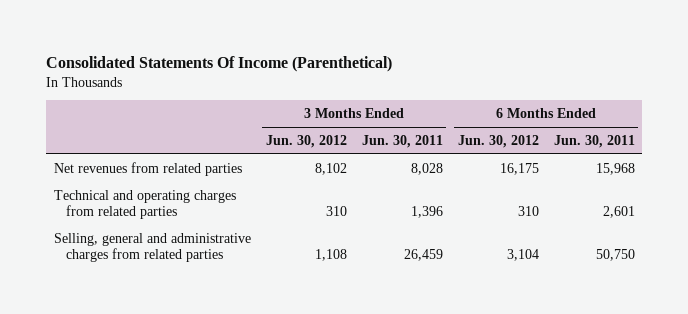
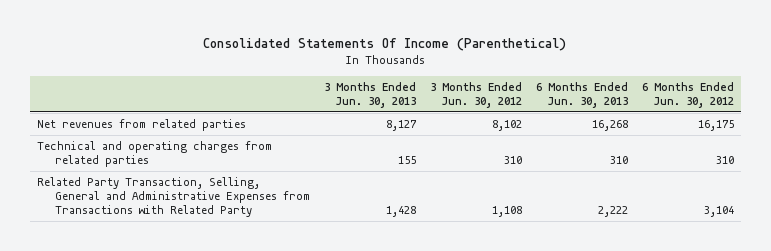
[361,134,443,148] Jun. 30, 2011 -> none
[553,134,635,148] Jun. 30, 2011 -> none
none -> [324,81,417,108] 3 Months Ended Jun. 30, 2013
none -> [536,81,629,108] 6 Months Ended Jun. 30, 2013
[53,232,251,263] Selling, general and administrative charges from related parties -> [36,177,311,217] Related Party Transaction, Selling, General and Administrative Expenses from Transactions with Related Party

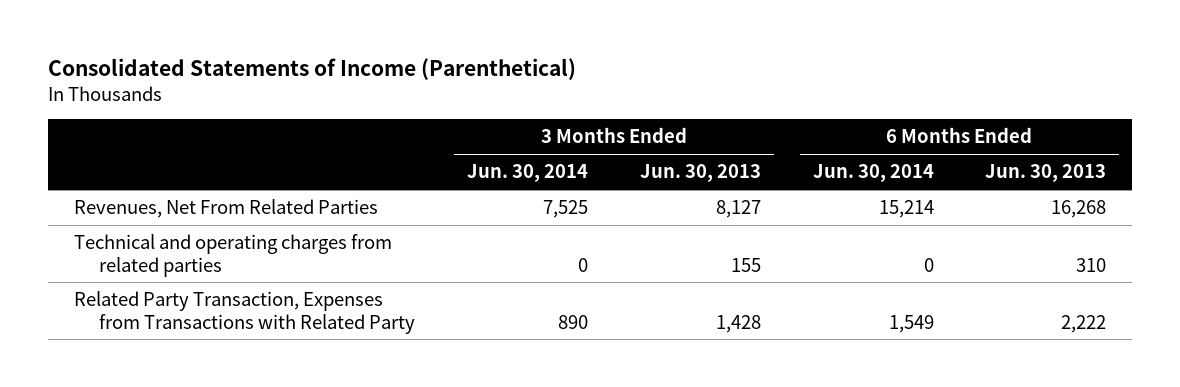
[203,38,567,52] Consolidated Statements Of Income (Parenthetical) -> [47,58,576,81] Consolidated Statements of Income (Parenthetical)
[430,81,523,108] 3 Months Ended Jun. 30, 2012 -> none
[641,81,734,108] 6 Months Ended Jun. 30, 2012 -> none
none -> [466,164,588,183] Jun. 30, 2014
none -> [812,164,934,183] Jun. 30, 2014
[36,119,246,132] Net revenues from related parties -> [73,199,378,219] Revenues, Net From Related Parties
[36,177,311,217] Related Party Transaction, Selling, General and Administrative Expenses from Transactions with Related Party -> [73,291,415,334] Related Party Transaction, Expenses from Transactions with Related Party

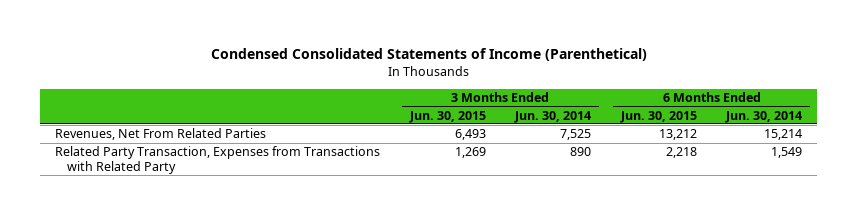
[47,58,576,81] Consolidated Statements of Income (Parenthetical) -> [210,48,647,62] Condensed Consolidated Statements of Income (Parenthetical)
[639,164,761,183] Jun. 30, 2013 -> none
[985,164,1107,183] Jun. 30, 2013 -> none
none -> [408,110,486,123] Jun. 30, 2015
none -> [619,110,697,123] Jun. 30, 2015
[73,234,392,277] Technical and operating charges from related parties -> none

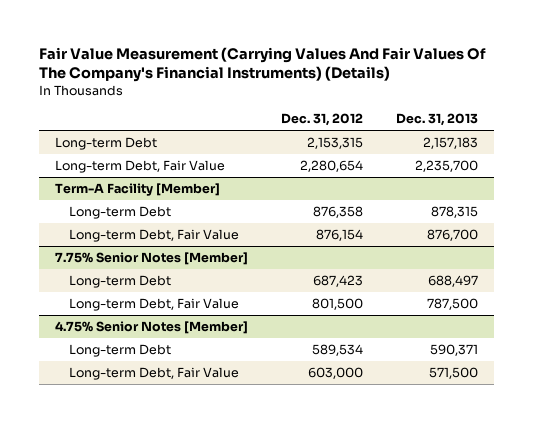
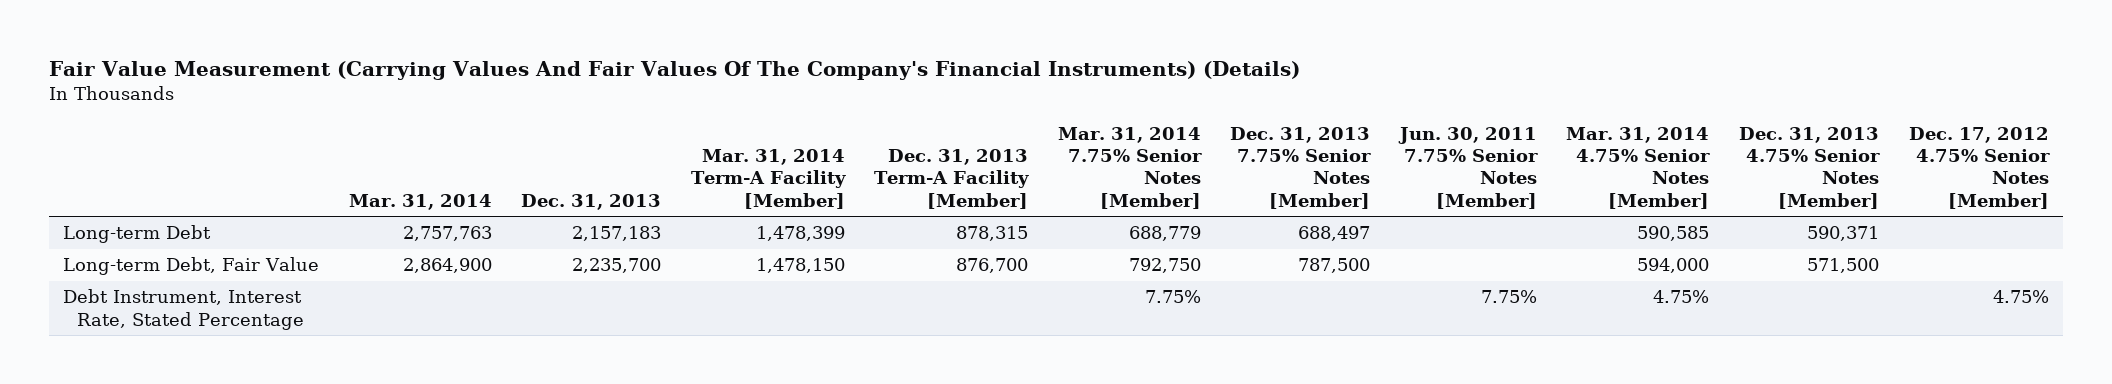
[281,113,364,127] Dec. 31, 2012 -> none
none -> [348,193,492,210] Mar. 31, 2014
none -> [690,148,846,209] Mar. 31, 2014 Term-A Facility [Member]
none -> [874,148,1030,209] Dec. 31, 2013 Term-A Facility [Member]
none -> [1057,126,1202,209] Mar. 31, 2014 7.75% Senior Notes [Member]
none -> [1230,126,1372,209] Dec. 31, 2013 7.75% Senior Notes [Member]
none -> [1397,126,1538,209] Jun. 30, 2011 7.75% Senior Notes [Member]
none -> [1566,126,1711,209] Mar. 31, 2014 4.75% Senior Notes [Member]
none -> [1738,126,1880,209] Dec. 31, 2013 4.75% Senior Notes [Member]
none -> [1908,126,2050,209] Dec. 17, 2012 4.75% Senior Notes [Member]
[55,183,221,197] Term-A Facility [Member] -> none
[68,206,171,220] Long-term Debt -> none
[68,229,239,243] Long-term Debt, Fair Value -> none
[55,252,249,266] 7.75% Senior Notes [Member] -> none
[68,275,171,289] Long-term Debt -> none
[68,298,239,312] Long-term Debt, Fair Value -> none
[55,321,249,335] 4.75% Senior Notes [Member] -> none
[68,344,171,358] Long-term Debt -> none
[68,367,239,381] Long-term Debt, Fair Value -> none
none -> [63,289,305,330] Debt Instrument, Interest Rate, Stated Percentage

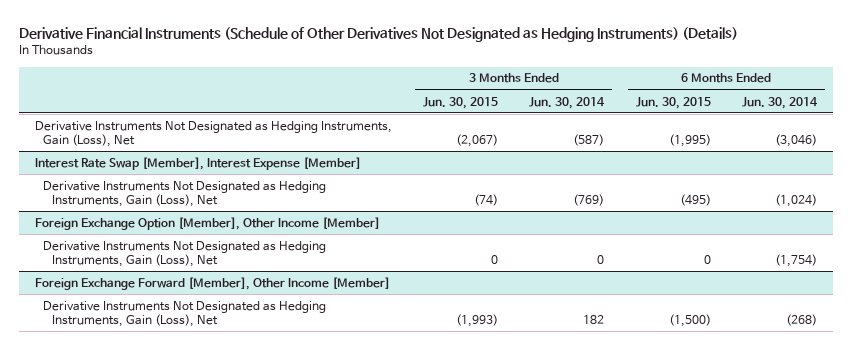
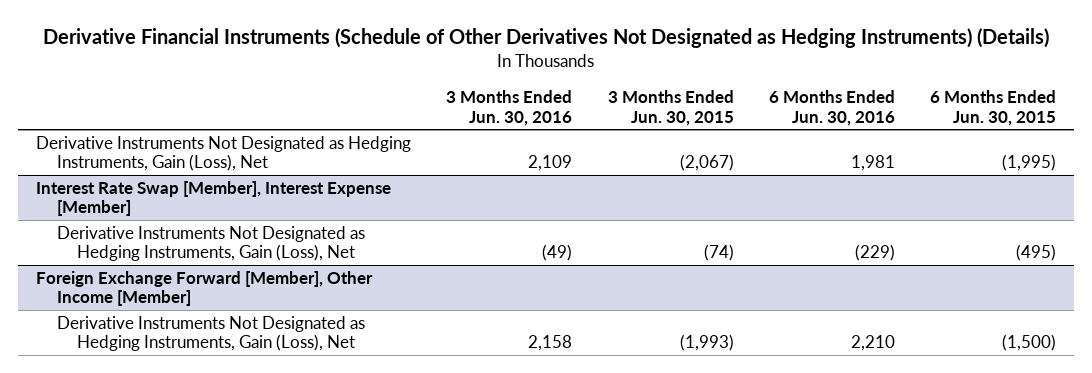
[529,96,606,109] Jun. 30, 2014 -> none
[741,96,818,109] Jun. 30, 2014 -> none
none -> [446,89,573,126] 3 Months Ended Jun. 30, 2016
none -> [768,89,895,126] 6 Months Ended Jun. 30, 2016
[34,216,380,230] Foreign Exchange Option [Member], Other Income [Member] -> none
[43,240,327,268] Derivative Instruments Not Designated as Hedging Instruments, Gain (Loss), Net -> none

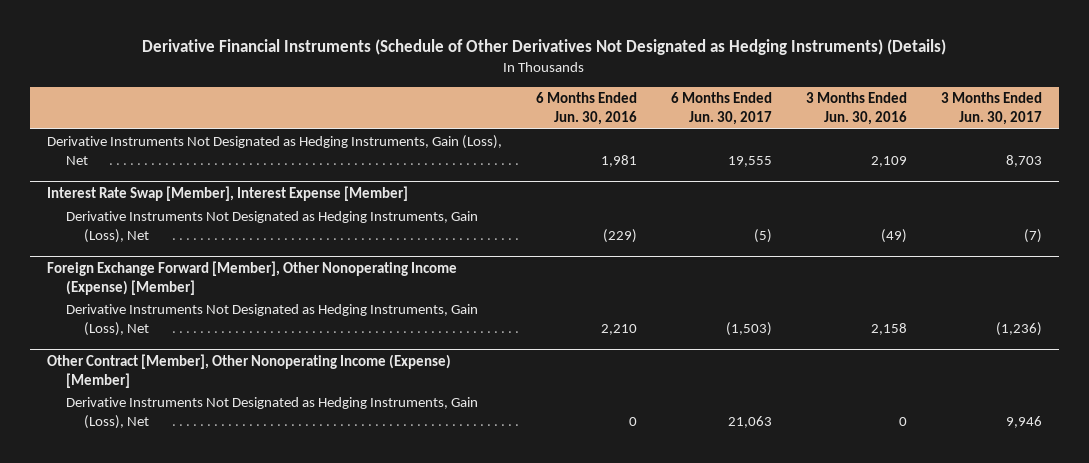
[607,89,734,126] 3 Months Ended Jun. 30, 2015 -> none
[930,89,1057,126] 6 Months Ended Jun. 30, 2015 -> none
none -> [670,91,772,125] 6 Months Ended Jun. 30, 2017
none -> [940,91,1042,125] 3 Months Ended Jun. 30, 2017
[35,270,373,307] Foreign Exchange Forward [Member], Other Income [Member] -> [46,260,457,295] Foreign Exchange Forward [Member], Other Nonoperating Income (Expense) [Member]
none -> [46,353,451,388] Other Contract [Member], Other Nonoperating Income (Expense) [Member]
none -> [65,397,478,430] Derivative Instruments Not Designated as Hedging Instruments, Gain (Loss), Net

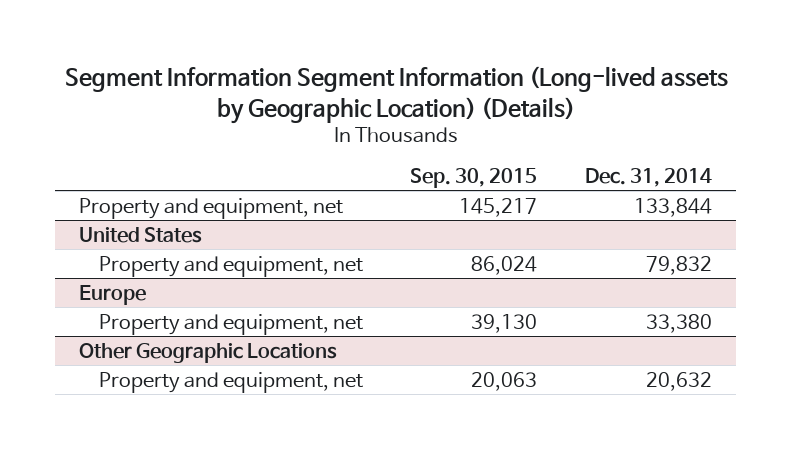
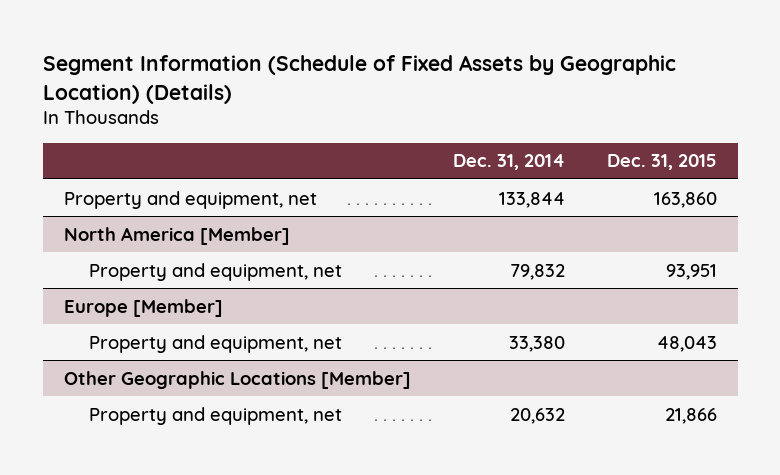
[64,66,728,124] Segment Information Segment Information (Long-lived assets by Geographic Location) (Details) -> [42,55,676,104] Segment Information (Schedule of Fixed Assets by Geographic Location) (Details)
[410,167,538,188] Sep. 30, 2015 -> none
none -> [606,154,717,171] Dec. 31, 2015
[79,226,203,243] United States -> [63,226,290,245] North America [Member]
[79,284,147,305] Europe -> [63,298,223,317] Europe [Member]
[79,342,338,363] Other Geographic Locations -> [63,370,411,389] Other Geographic Locations [Member]

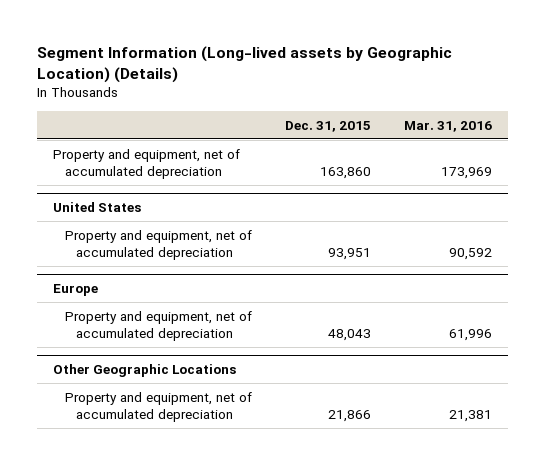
[42,55,676,104] Segment Information (Schedule of Fixed Assets by Geographic Location) (Details) -> [36,45,452,84] Segment Information (Long-lived assets by Geographic Location) (Details)
[452,154,565,171] Dec. 31, 2014 -> none
none -> [403,120,492,132] Mar. 31, 2016
[63,190,317,209] Property and equipment, net -> [53,148,241,179] Property and equipment, net of accumulated depreciation
[63,226,290,245] North America [Member] -> [53,202,142,213] United States
[88,262,342,281] Property and equipment, net -> [64,229,252,260] Property and equipment, net of accumulated depreciation
[63,298,223,317] Europe [Member] -> [53,284,99,297] Europe
[88,334,342,353] Property and equipment, net -> [64,310,252,341] Property and equipment, net of accumulated depreciation
[63,370,411,389] Other Geographic Locations [Member] -> [53,364,237,378] Other Geographic Locations
[88,406,342,425] Property and equipment, net -> [64,391,252,422] Property and equipment, net of accumulated depreciation

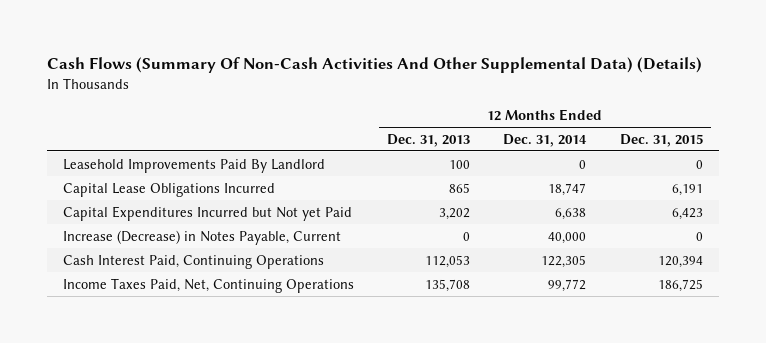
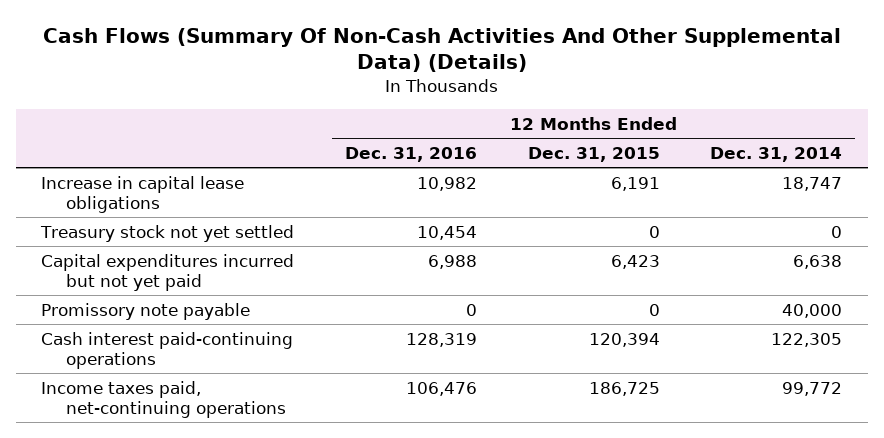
[387,133,471,147] Dec. 31, 2013 -> none
none -> [345,146,478,162] Dec. 31, 2016
[63,158,326,173] Leasehold Improvements Paid By Landlord -> none
[63,182,276,197] Capital Lease Obligations Incurred -> [41,175,245,213] Increase in capital lease obligations
none -> [40,224,295,242] Treasury stock not yet settled
[63,205,353,221] Capital Expenditures Incurred but Not yet Paid -> [41,253,295,291] Capital expenditures incurred but not yet paid
[63,229,342,245] Increase (Decrease) in Notes Payable, Current -> [41,302,251,320] Promissory note payable
[63,254,325,269] Cash Interest Paid, Continuing Operations -> [41,331,294,369] Cash interest paid-continuing operations
[63,277,355,293] Income Taxes Paid, Net, Continuing Operations -> [41,380,287,418] Income taxes paid, net-continuing operations

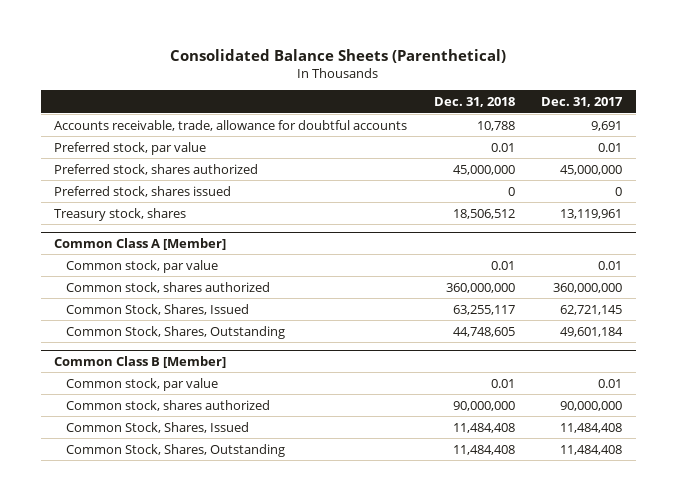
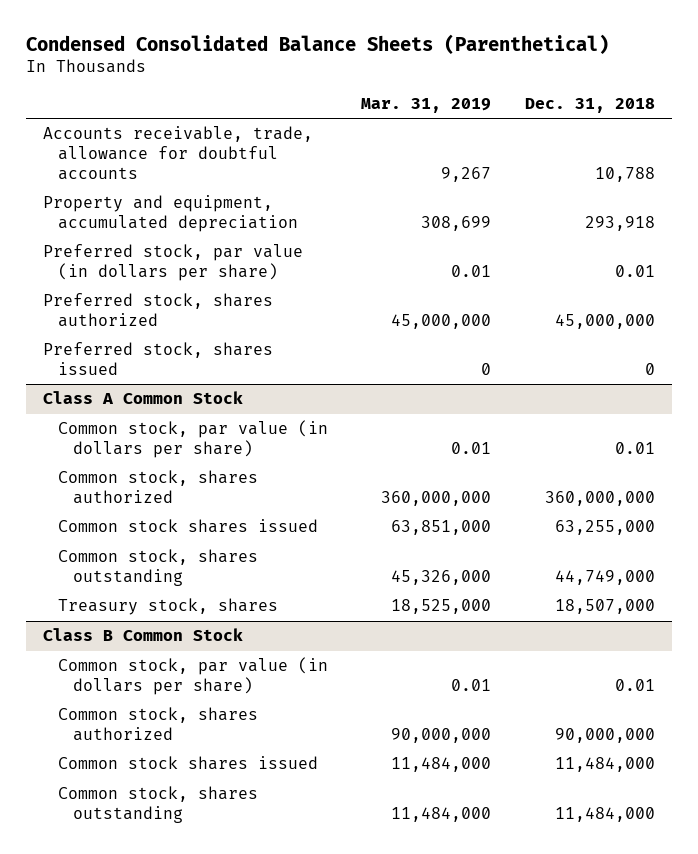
[170,48,507,63] Consolidated Balance Sheets (Parenthetical) -> [26,33,610,54] Condensed Consolidated Balance Sheets (Parenthetical)
[541,96,624,107] Dec. 31, 2017 -> none
none -> [361,97,492,113] Mar. 31, 2019
none -> [42,195,298,233] Property and equipment, accumulated depreciation
[54,141,207,155] Preferred stock, par value -> [42,244,303,282] Preferred stock, par value (in dollars per share)
[54,207,187,221] Treasury stock, shares -> none
[54,237,227,250] Common Class A [Member] -> [42,391,243,405] Class A Common Stock
[66,259,219,273] Common stock, par value -> [57,420,328,459] Common stock, par value (in dollars per share)
[66,303,250,315] Common Stock, Shares, Issued -> [57,519,318,534] Common stock shares issued
[452,304,515,315] 63,255,117 -> [554,520,655,536] 63,255,000
[66,325,286,339] Common Stock, Shares, Outstanding -> [57,549,258,587] Common stock, shares outstanding
[452,326,515,337] 44,748,605 -> [554,570,655,586] 44,749,000
none -> [57,598,278,616] Treasury stock, shares
[54,355,227,368] Common Class B [Member] -> [42,628,243,642] Class B Common Stock
[66,377,219,391] Common stock, par value -> [57,657,328,696] Common stock, par value (in dollars per share)
[66,421,250,433] Common Stock, Shares, Issued -> [57,756,318,771] Common stock shares issued
[452,422,515,433] 11,484,408 -> [554,757,655,773] 11,484,000
[66,443,286,457] Common Stock, Shares, Outstanding -> [57,786,258,824] Common stock, shares outstanding
[452,444,515,455] 11,484,408 -> [554,807,655,823] 11,484,000

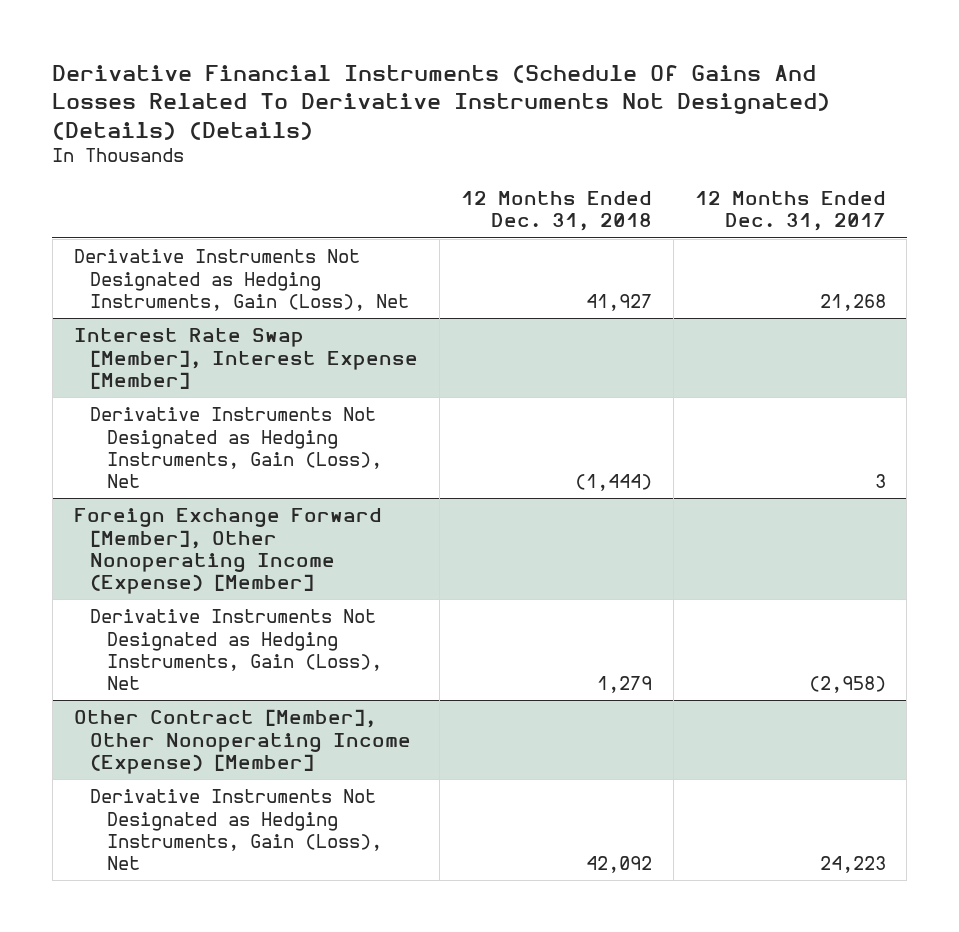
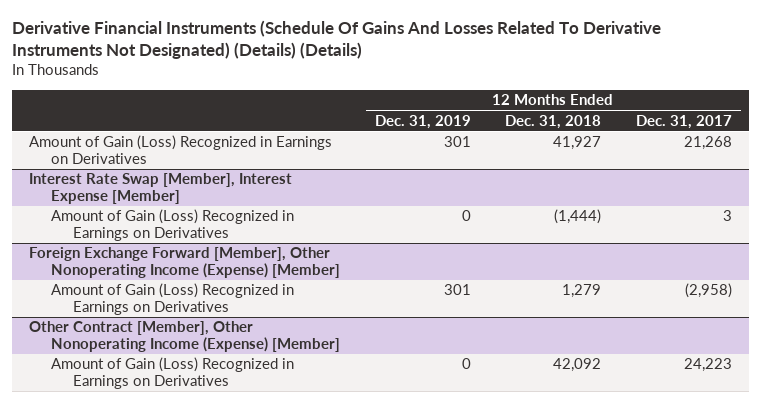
none -> [374,114,471,129] Dec. 31, 2019
[73,249,410,311] Derivative Instruments Not Designated as Hedging Instruments, Gain (Loss), Net -> [28,135,332,164] Amount of Gain (Loss) Recognized in Earnings on Derivatives
[90,407,382,488] Derivative Instruments Not Designated as Hedging Instruments, Gain (Loss), Net -> [50,209,294,241] Amount of Gain (Loss) Recognized in Earnings on Derivatives
[90,609,382,690] Derivative Instruments Not Designated as Hedging Instruments, Gain (Loss), Net -> [50,283,294,315] Amount of Gain (Loss) Recognized in Earnings on Derivatives
[90,789,382,870] Derivative Instruments Not Designated as Hedging Instruments, Gain (Loss), Net -> [50,357,294,389] Amount of Gain (Loss) Recognized in Earnings on Derivatives

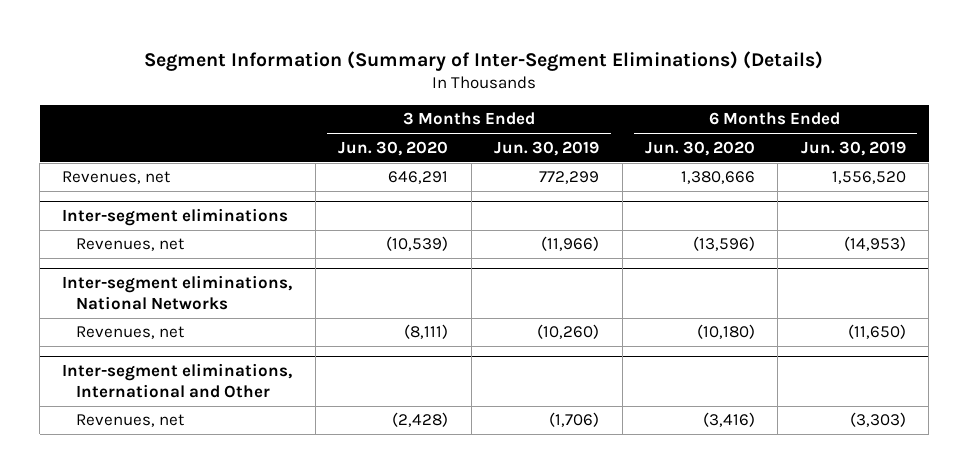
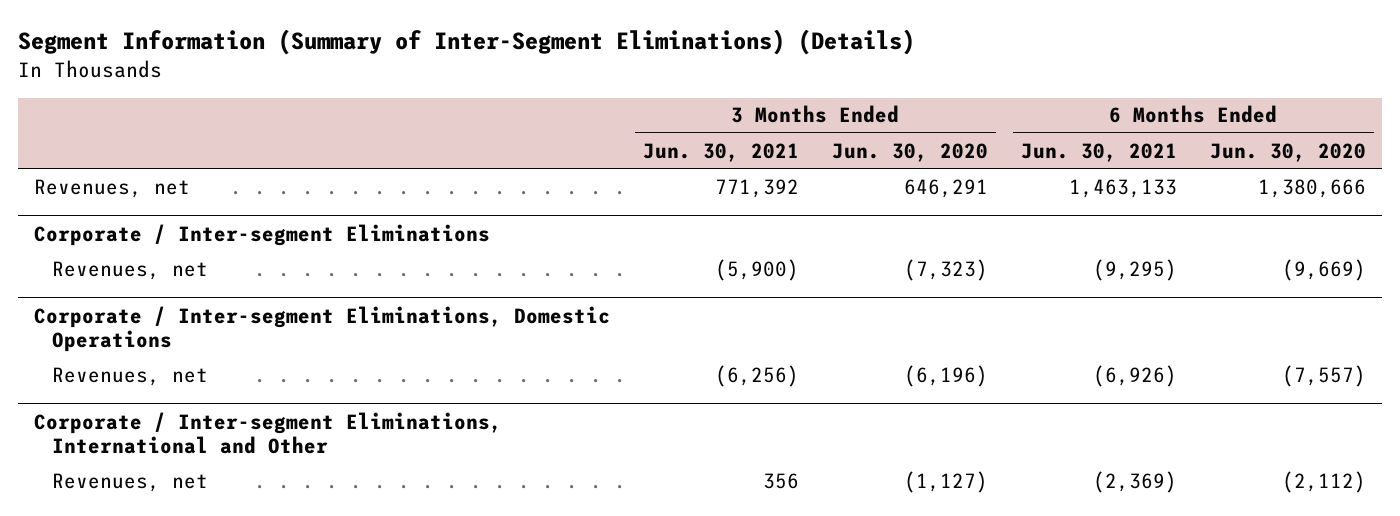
[494,140,600,156] Jun. 30, 2019 -> none
[800,140,906,156] Jun. 30, 2019 -> none
none -> [642,142,799,162] Jun. 30, 2021
none -> [1020,142,1177,162] Jun. 30, 2021
[62,274,293,310] Inter-segment eliminations, National Networks -> none
[62,207,289,226] Inter-segment eliminations -> [33,223,490,246] Corporate / Inter-segment Eliminations
[386,236,449,252] (10,539) -> [903,258,988,281] (7,323)
[692,236,755,252] (13,596) -> [1281,258,1366,281] (9,669)
none -> [33,305,610,352] Corporate / Inter-segment Eliminations, Domestic Operations
[404,324,449,340] (8,111) -> [903,364,988,387] (6,196)
[696,324,755,340] (10,180) -> [1281,364,1366,387] (7,557)
[62,362,293,398] Inter-segment eliminations, International and Other -> [33,411,502,454] Corporate / Inter-segment Eliminations, International and Other
[392,412,449,428] (2,428) -> [903,470,988,493] (1,127)
[702,412,755,428] (3,416) -> [1281,470,1366,493] (2,112)

